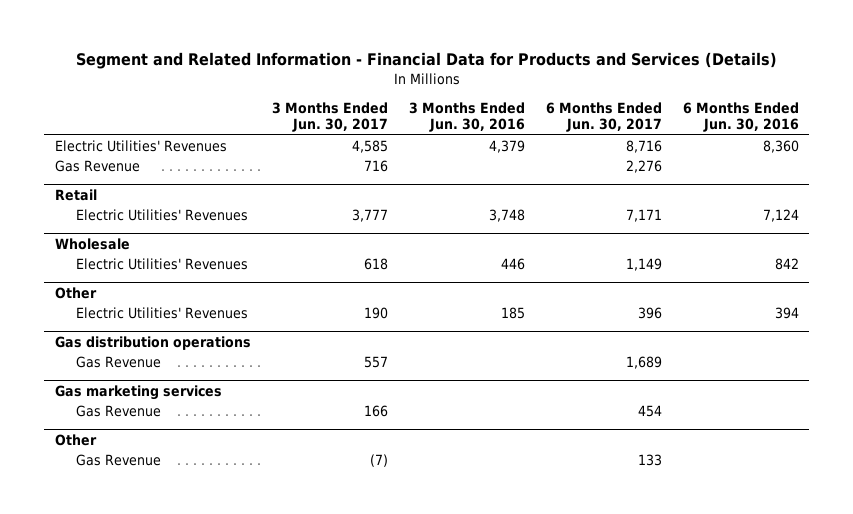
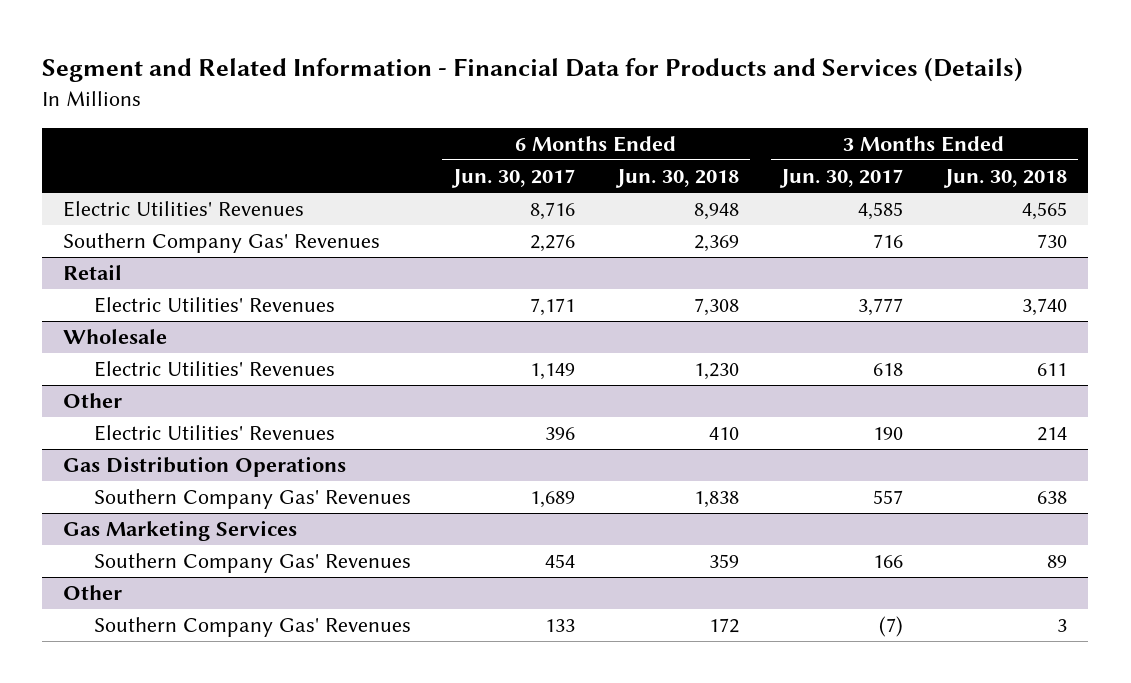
[408,101,525,133] 3 Months Ended Jun. 30, 2016 -> none
[682,101,799,133] 6 Months Ended Jun. 30, 2016 -> none
none -> [615,169,740,189] Jun. 30, 2018
none -> [943,169,1068,189] Jun. 30, 2018
[54,160,140,173] Gas Revenue -> [63,233,381,254] Southern Company Gas' Revenues
[54,335,251,350] Gas distribution operations -> [63,456,347,478] Gas Distribution Operations
[76,356,162,369] Gas Revenue -> [93,489,411,510] Southern Company Gas' Revenues
[54,384,222,400] Gas marketing services -> [63,520,298,542] Gas Marketing Services
[76,405,162,418] Gas Revenue -> [93,553,411,574] Southern Company Gas' Revenues
[76,454,162,467] Gas Revenue -> [93,617,411,638] Southern Company Gas' Revenues

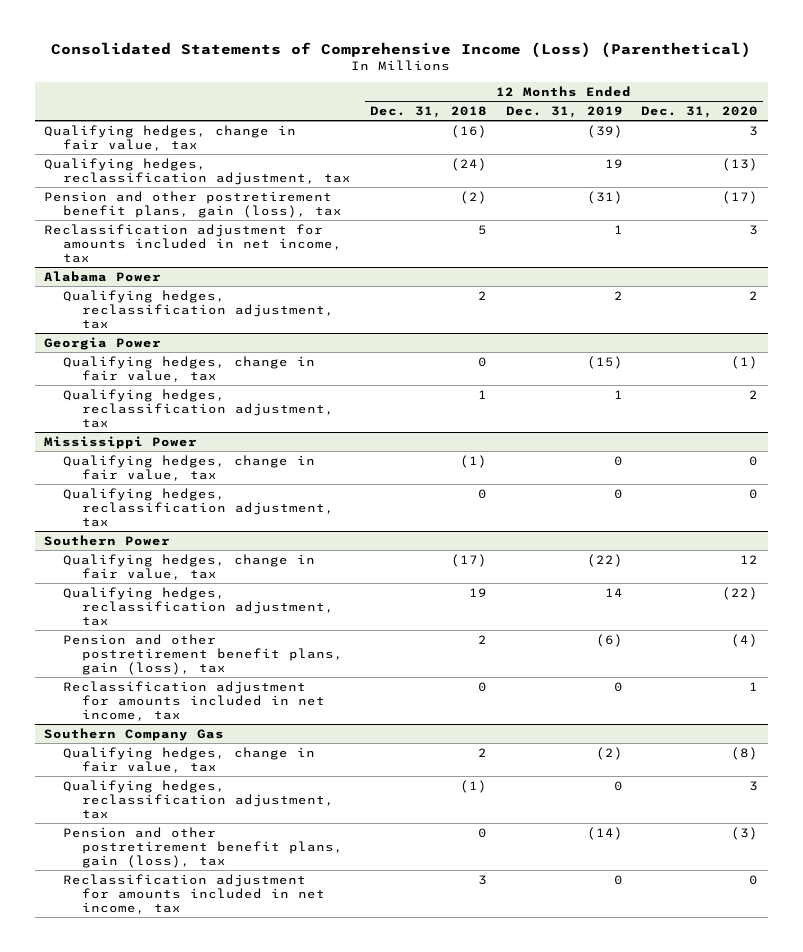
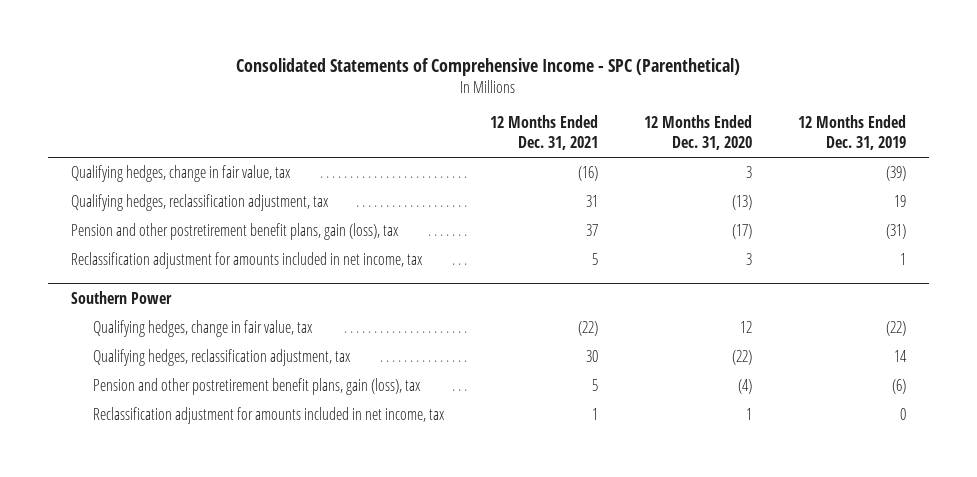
[51,41,752,58] Consolidated Statements of Comprehensive Income (Loss) (Parenthetical) -> [236,57,741,76] Consolidated Statements of Comprehensive Income - SPC (Parenthetical)
[369,105,487,118] Dec. 31, 2018 -> none
none -> [489,114,598,150] 12 Months Ended Dec. 31, 2021
[44,270,162,282] Alabama Power -> none
[63,289,335,329] Qualifying hedges, reclassification adjustment, tax -> none
[44,336,162,350] Georgia Power -> none
[63,355,316,382] Qualifying hedges, change in fair value, tax -> none
[63,388,335,428] Qualifying hedges, reclassification adjustment, tax -> none
[44,435,198,449] Mississippi Power -> none
[63,454,316,481] Qualifying hedges, change in fair value, tax -> none
[63,487,335,527] Qualifying hedges, reclassification adjustment, tax -> none
[44,727,225,741] Southern Company Gas -> none
[63,746,316,773] Qualifying hedges, change in fair value, tax -> none
[63,779,335,819] Qualifying hedges, reclassification adjustment, tax -> none
[63,826,344,868] Pension and other postretirement benefit plans, gain (loss), tax -> none
[63,873,326,914] Reclassification adjustment for amounts included in net income, tax -> none

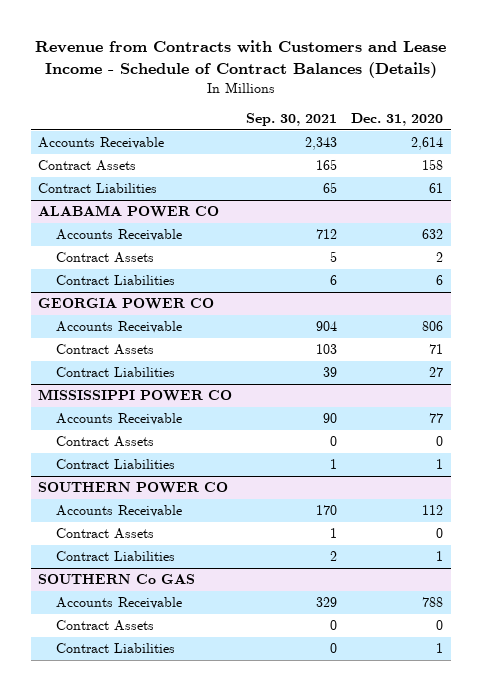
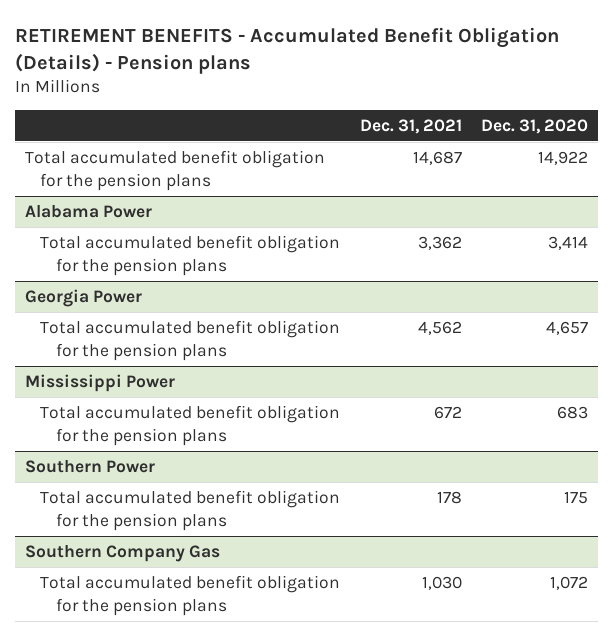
[34,40,446,78] Revenue from Contracts with Customers and Lease Income - Schedule of Contract Balances (Details) -> [14,26,559,74] RETIREMENT BENEFITS - Accumulated Benefit Obligation (Details) - Pension plans
[246,112,338,126] Sep. 30, 2021 -> none
none -> [359,118,462,134] Dec. 31, 2021
[37,137,164,150] Accounts Receivable -> none
[37,160,136,172] Contract Assets -> none
[37,183,157,194] Contract Liabilities -> none
[55,229,182,242] Accounts Receivable -> none
[55,252,154,264] Contract Assets -> none
[55,275,175,286] Contract Liabilities -> none
[55,321,182,334] Accounts Receivable -> none
[55,344,154,356] Contract Assets -> none
[55,367,175,378] Contract Liabilities -> none
[55,413,182,426] Accounts Receivable -> none
[55,436,154,448] Contract Assets -> none
[55,459,175,470] Contract Liabilities -> none
[55,505,182,518] Accounts Receivable -> none
[55,528,154,540] Contract Assets -> none
[55,551,175,562] Contract Liabilities -> none
[55,597,182,610] Accounts Receivable -> none
[55,620,154,632] Contract Assets -> none
[55,643,175,654] Contract Liabilities -> none
none -> [24,150,325,191] Total accumulated benefit obligation for the pension plans
[37,205,219,218] ALABAMA POWER CO -> [24,205,152,219] Alabama Power
none -> [40,235,341,276] Total accumulated benefit obligation for the pension plans
[37,298,214,310] GEORGIA POWER CO -> [24,289,142,308] Georgia Power
none -> [40,320,341,361] Total accumulated benefit obligation for the pension plans
[37,389,232,402] MISSISSIPPI POWER CO -> [24,374,175,393] Mississippi Power
none -> [40,405,341,446] Total accumulated benefit obligation for the pension plans
[37,482,228,494] SOUTHERN POWER CO -> [24,460,155,474] Southern Power
none -> [40,490,341,531] Total accumulated benefit obligation for the pension plans
[37,574,195,585] SOUTHERN Co GAS -> [24,545,220,563] Southern Company Gas
none -> [40,575,341,616] Total accumulated benefit obligation for the pension plans

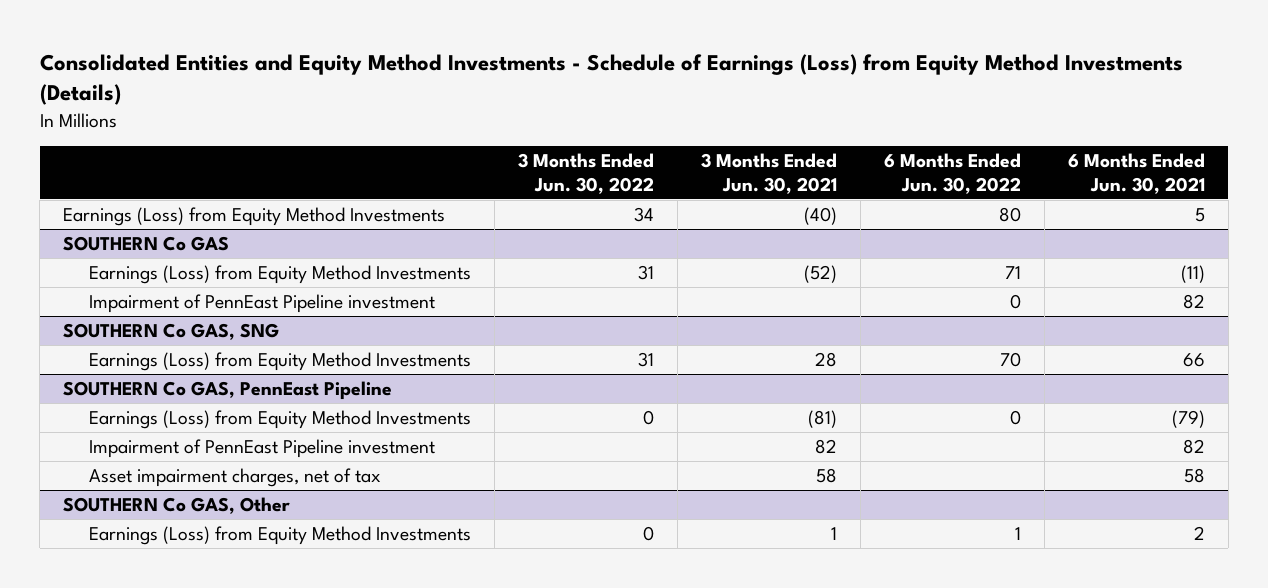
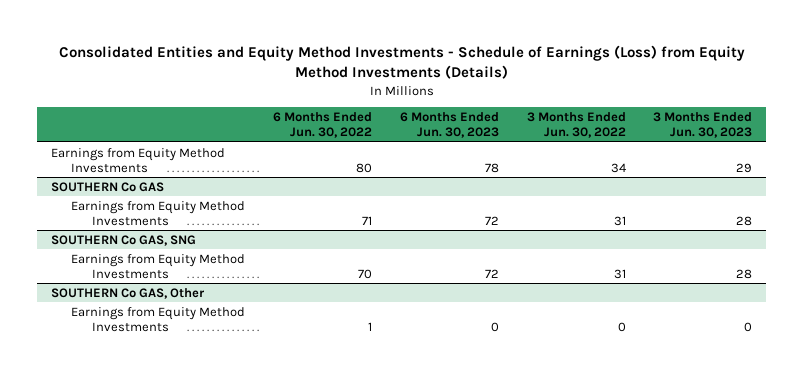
[700,153,837,194] 3 Months Ended Jun. 30, 2021 -> none
[1067,153,1205,194] 6 Months Ended Jun. 30, 2021 -> none
none -> [399,112,499,139] 6 Months Ended Jun. 30, 2023
none -> [653,112,753,139] 3 Months Ended Jun. 30, 2023
[63,207,446,227] Earnings (Loss) from Equity Method Investments -> [51,147,226,173] Earnings from Equity Method Investments
[89,294,436,314] Impairment of PennEast Pipeline investment -> none
[89,265,472,285] Earnings (Loss) from Equity Method Investments -> [71,200,246,226] Earnings from Equity Method Investments
[63,381,393,401] SOUTHERN Co GAS, PennEast Pipeline -> none
[89,410,472,430] Earnings (Loss) from Equity Method Investments -> none
[89,439,436,459] Impairment of PennEast Pipeline investment -> none
[89,468,382,488] Asset impairment charges, net of tax -> none
[89,352,472,372] Earnings (Loss) from Equity Method Investments -> [71,253,246,279] Earnings from Equity Method Investments
[89,526,472,546] Earnings (Loss) from Equity Method Investments -> [71,306,246,332] Earnings from Equity Method Investments

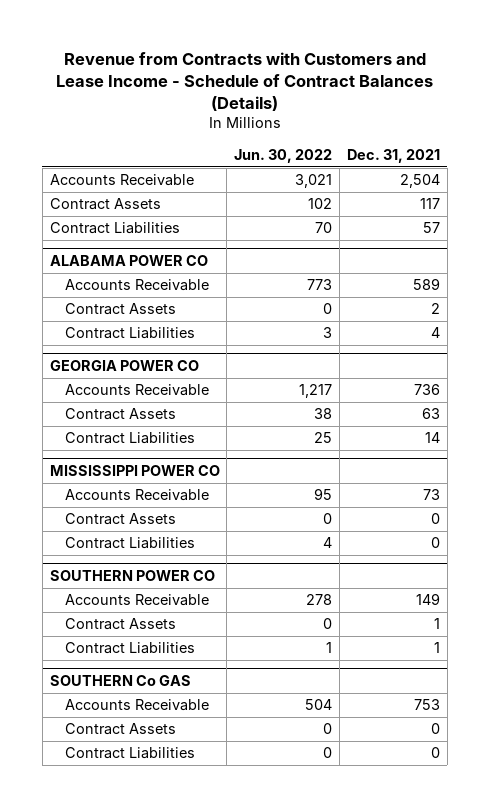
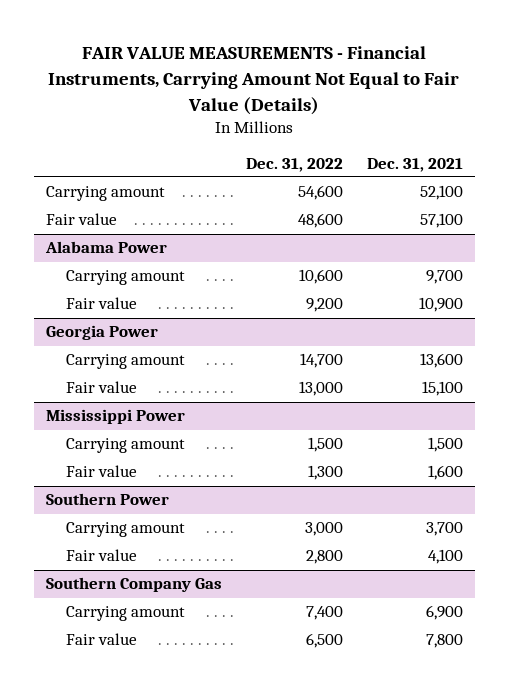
[55,51,433,111] Revenue from Contracts with Customers and Lease Income - Schedule of Contract Balances (Details) -> [48,46,460,115] FAIR VALUE MEASUREMENTS - Financial Instruments, Carrying Amount Not Equal to Fair Value (Details)
[234,148,333,163] Jun. 30, 2022 -> none
none -> [245,157,343,172] Dec. 31, 2022
[49,174,194,187] Accounts Receivable -> none
[49,198,161,211] Contract Assets -> none
[49,222,180,235] Contract Liabilities -> none
[65,279,210,292] Accounts Receivable -> none
[65,303,177,316] Contract Assets -> none
[65,327,196,340] Contract Liabilities -> none
[65,384,210,397] Accounts Receivable -> none
[65,408,177,421] Contract Assets -> none
[65,432,196,445] Contract Liabilities -> none
[65,489,210,502] Accounts Receivable -> none
[65,513,177,526] Contract Assets -> none
[65,537,196,550] Contract Liabilities -> none
[65,594,210,607] Accounts Receivable -> none
[65,618,177,631] Contract Assets -> none
[65,642,196,655] Contract Liabilities -> none
[65,699,210,712] Accounts Receivable -> none
[65,723,177,736] Contract Assets -> none
[65,747,196,760] Contract Liabilities -> none
none -> [45,186,165,202] Carrying amount
none -> [45,213,117,226] Fair value
[49,254,208,266] ALABAMA POWER CO -> [44,241,167,254] Alabama Power
none -> [66,270,186,286] Carrying amount
none -> [66,297,138,310] Fair value
[49,359,199,371] GEORGIA POWER CO -> [45,325,158,341] Georgia Power
none -> [66,354,186,370] Carrying amount
none -> [66,381,138,394] Fair value
[49,464,220,476] MISSISSIPPI POWER CO -> [45,409,185,425] Mississippi Power
none -> [66,438,186,454] Carrying amount
none -> [66,465,138,478] Fair value
[49,569,215,581] SOUTHERN POWER CO -> [45,493,169,506] Southern Power
none -> [66,522,186,538] Carrying amount
none -> [66,549,138,562] Fair value
[49,674,191,686] SOUTHERN Co GAS -> [45,577,222,593] Southern Company Gas
none -> [66,606,186,622] Carrying amount
none -> [66,633,138,646] Fair value

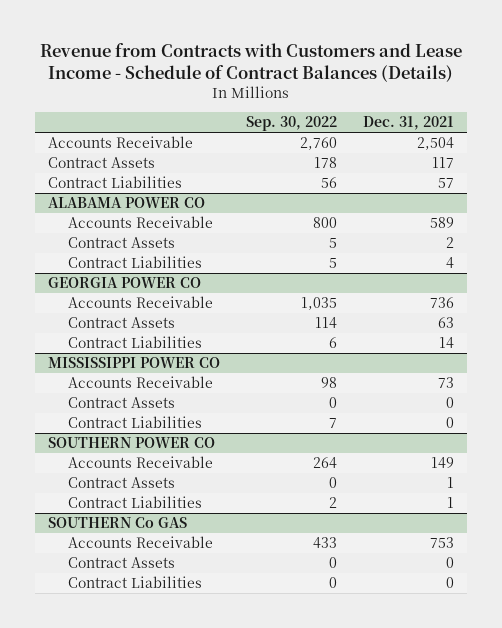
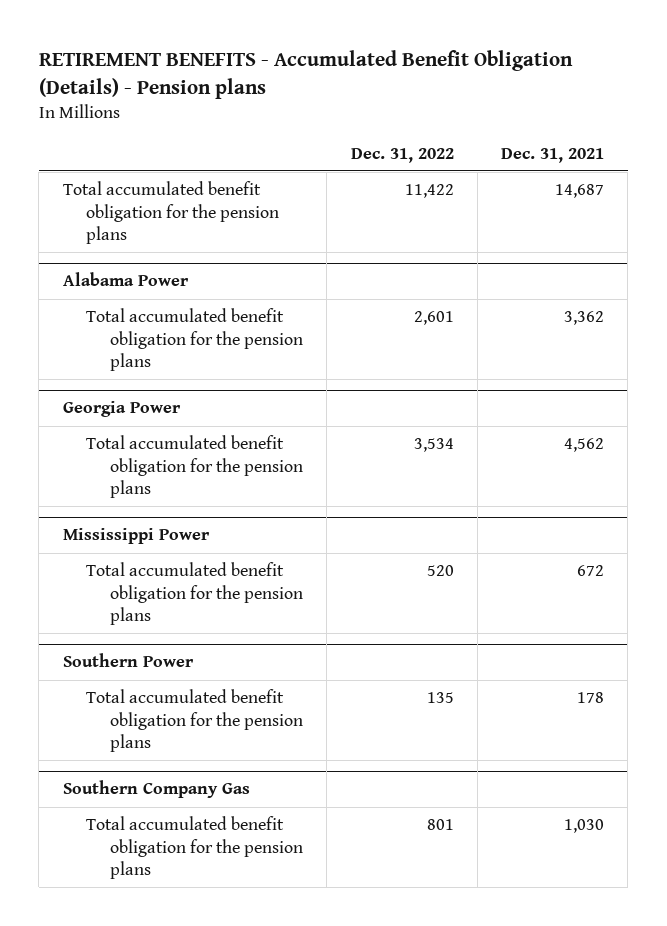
[40,42,463,82] Revenue from Contracts with Customers and Lease Income - Schedule of Contract Balances (Details) -> [38,50,573,99] RETIREMENT BENEFITS - Accumulated Benefit Obligation (Details) - Pension plans
[246,116,338,132] Sep. 30, 2022 -> none
none -> [350,147,454,163] Dec. 31, 2022
[47,136,193,149] Accounts Receivable -> none
[47,157,155,169] Contract Assets -> none
[47,176,182,189] Contract Liabilities -> none
[68,216,214,229] Accounts Receivable -> none
[68,237,176,249] Contract Assets -> none
[68,256,203,269] Contract Liabilities -> none
[68,296,214,309] Accounts Receivable -> none
[68,317,176,329] Contract Assets -> none
[68,336,203,349] Contract Liabilities -> none
[68,376,214,389] Accounts Receivable -> none
[68,397,176,409] Contract Assets -> none
[68,416,203,429] Contract Liabilities -> none
[68,456,214,469] Accounts Receivable -> none
[68,477,176,489] Contract Assets -> none
[68,496,203,509] Contract Liabilities -> none
[68,536,214,549] Accounts Receivable -> none
[68,557,176,569] Contract Assets -> none
[68,576,203,589] Contract Liabilities -> none
none -> [62,181,280,245] Total accumulated benefit obligation for the pension plans
[47,197,205,209] ALABAMA POWER CO -> [62,272,189,287] Alabama Power
none -> [86,308,304,372] Total accumulated benefit obligation for the pension plans
[47,277,201,289] GEORGIA POWER CO -> [62,401,181,418] Georgia Power
none -> [86,435,304,499] Total accumulated benefit obligation for the pension plans
[47,357,220,369] MISSISSIPPI POWER CO -> [62,528,210,545] Mississippi Power
none -> [86,562,304,626] Total accumulated benefit obligation for the pension plans
[47,437,215,449] SOUTHERN POWER CO -> [62,653,194,668] Southern Power
none -> [86,689,304,753] Total accumulated benefit obligation for the pension plans
[47,517,187,529] SOUTHERN Co GAS -> [62,780,250,799] Southern Company Gas
none -> [86,816,304,880] Total accumulated benefit obligation for the pension plans

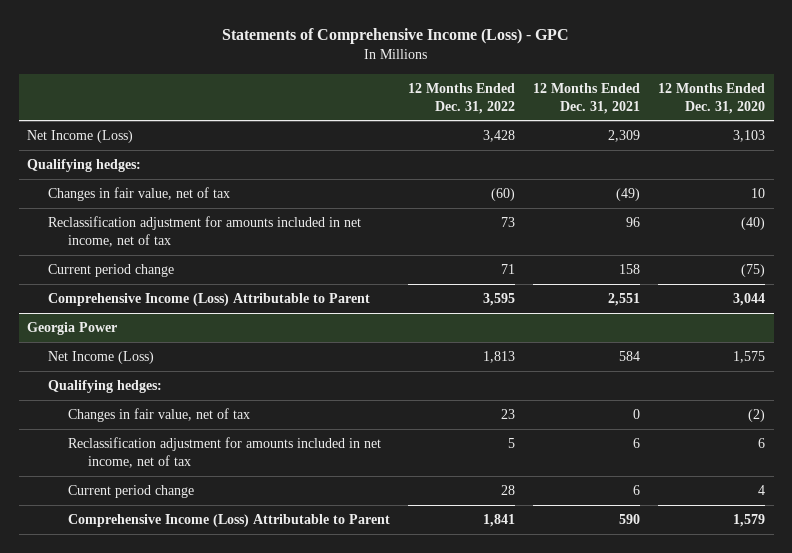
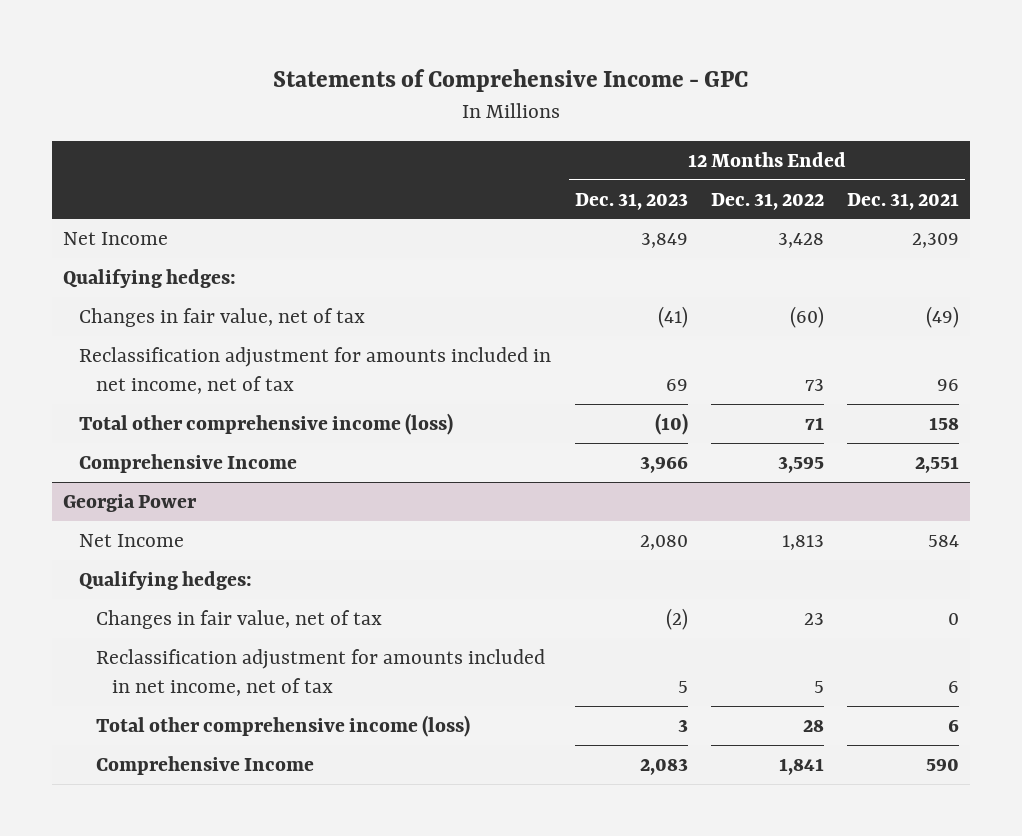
[222,28,570,45] Statements of Comprehensive Income (Loss) - GPC -> [272,69,748,93] Statements of Comprehensive Income - GPC
[657,82,765,114] 12 Months Ended Dec. 31, 2020 -> none
none -> [574,192,688,210] Dec. 31, 2023
[27,130,134,144] Net Income (Loss) -> [63,231,169,245] Net Income
[47,264,174,278] Current period change -> [79,412,454,435] Total other comprehensive income (loss)
[47,293,370,307] Comprehensive Income (Loss) Attributable to Parent -> [79,453,298,473] Comprehensive Income
[47,351,154,365] Net Income (Loss) -> [79,533,185,547] Net Income
[67,485,194,499] Current period change -> [95,714,470,737] Total other comprehensive income (loss)
[67,514,390,528] Comprehensive Income (Loss) Attributable to Parent -> [95,755,314,775] Comprehensive Income

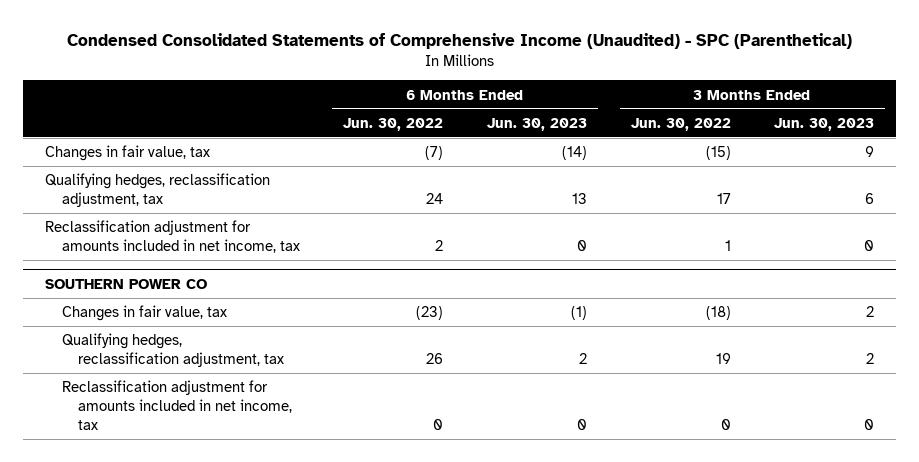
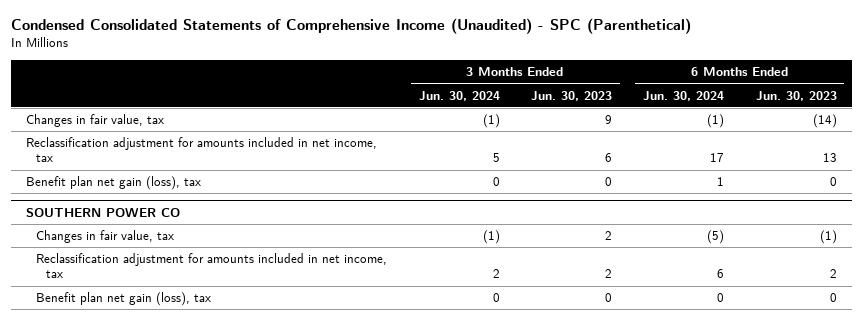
[343,117,444,131] Jun. 30, 2022 -> none
[630,117,731,131] Jun. 30, 2022 -> none
none -> [418,90,500,101] Jun. 30, 2024
none -> [643,90,725,101] Jun. 30, 2024
[45,220,300,254] Reclassification adjustment for amounts included in net income, tax -> none
[45,173,271,208] Qualifying hedges, reclassification adjustment, tax -> [26,137,378,163] Reclassification adjustment for amounts included in net income, tax
none -> [26,176,202,191] Benefit plan net gain (loss), tax
[61,380,293,430] Reclassification adjustment for amounts included in net income, tax -> none
[61,333,285,368] Qualifying hedges, reclassification adjustment, tax -> [36,253,388,279] Reclassification adjustment for amounts included in net income, tax
none -> [36,292,212,307] Benefit plan net gain (loss), tax

